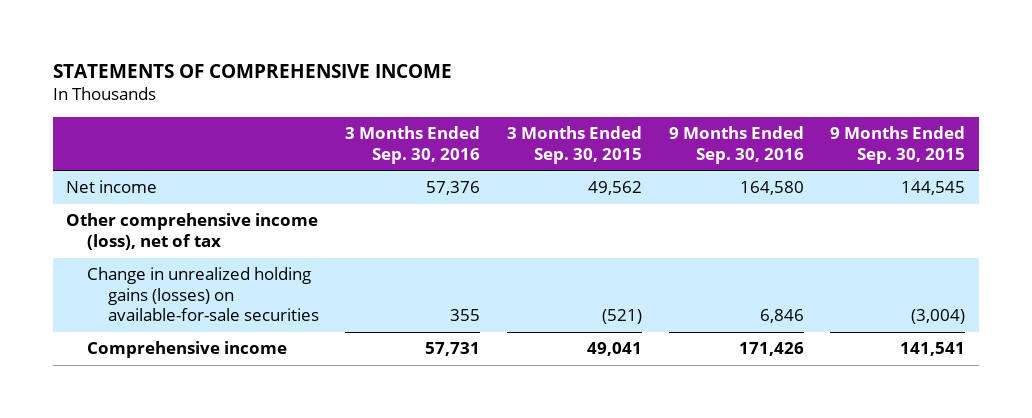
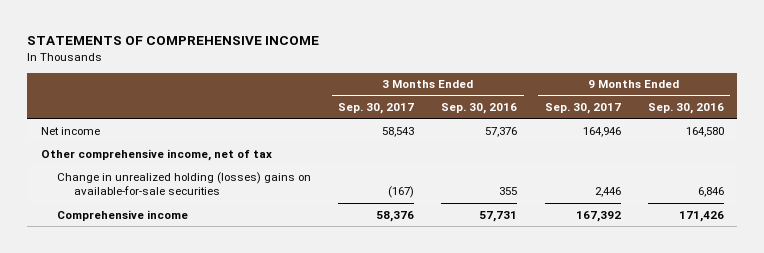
[507,126,643,164] 3 Months Ended Sep. 30, 2015 -> none
[830,126,966,164] 9 Months Ended Sep. 30, 2015 -> none
none -> [338,103,415,115] Sep. 30, 2017
none -> [544,103,621,115] Sep. 30, 2017
[66,213,319,250] Other comprehensive income (loss), net of tax -> [40,148,272,161] Other comprehensive income, net of tax
[87,267,319,322] Change in unrealized holding gains (losses) on available-for-sale securities -> [57,171,312,196] Change in unrealized holding (losses) gains on available-for-sale securities

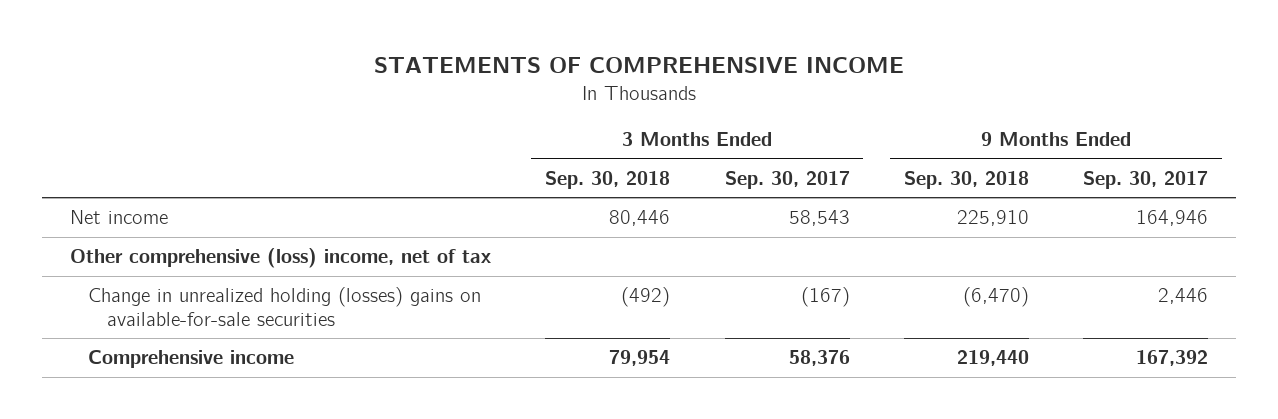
[441,103,518,115] Sep. 30, 2016 -> none
[647,103,724,115] Sep. 30, 2016 -> none
none -> [545,171,671,190] Sep. 30, 2018
none -> [903,171,1029,190] Sep. 30, 2018
[40,148,272,161] Other comprehensive income, net of tax -> [69,248,491,269] Other comprehensive (loss) income, net of tax

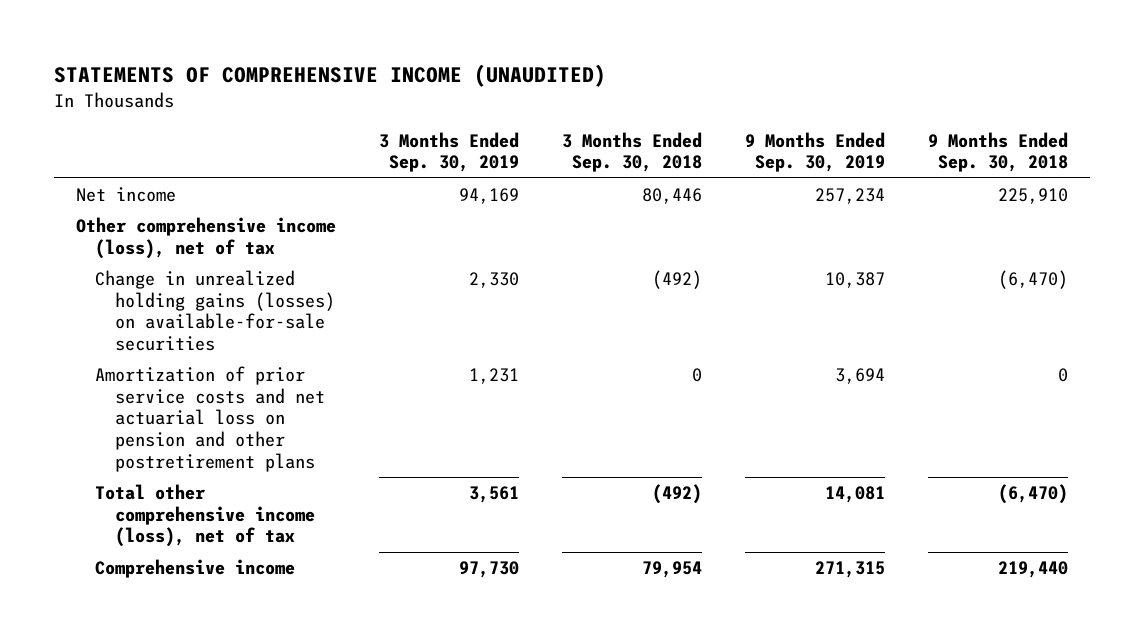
[374,57,905,74] STATEMENTS OF COMPREHENSIVE INCOME -> [53,64,606,88] STATEMENTS OF COMPREHENSIVE INCOME (UNAUDITED)
[724,171,850,190] Sep. 30, 2017 -> none
[1083,171,1209,190] Sep. 30, 2017 -> none
none -> [378,131,519,173] 3 Months Ended Sep. 30, 2019
none -> [744,131,885,173] 9 Months Ended Sep. 30, 2019
[69,248,491,269] Other comprehensive (loss) income, net of tax -> [75,217,336,259] Other comprehensive income (loss), net of tax
[88,287,482,326] Change in unrealized holding (losses) gains on available-for-sale securities -> [95,270,335,352] Change in unrealized holding gains (losses) on available-for-sale securities
none -> [95,366,325,472] Amortization of prior service costs and net actuarial loss on pension and other postretirement plans
none -> [95,484,315,548] Total other comprehensive income (loss), net of tax

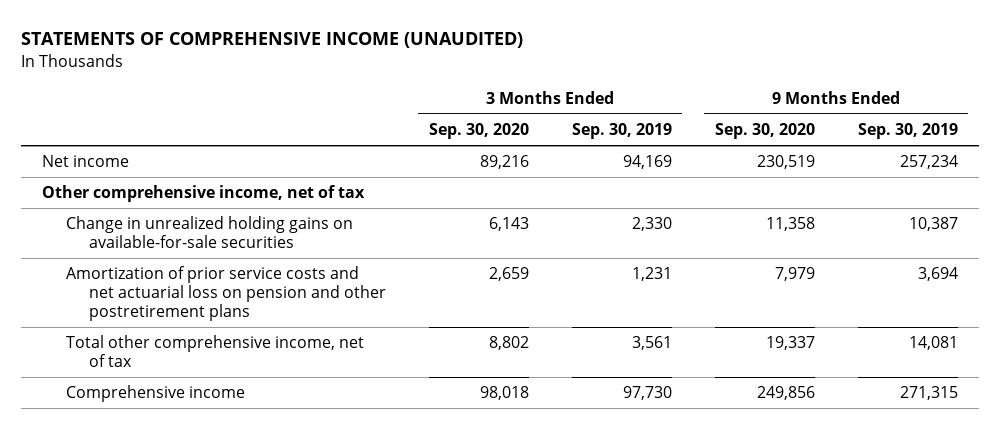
[561,131,702,173] 3 Months Ended Sep. 30, 2018 -> none
[928,131,1069,173] 9 Months Ended Sep. 30, 2018 -> none
none -> [428,123,529,140] Sep. 30, 2020
none -> [714,123,815,140] Sep. 30, 2020
[75,217,336,259] Other comprehensive income (loss), net of tax -> [42,185,366,203] Other comprehensive income, net of tax
[95,270,335,352] Change in unrealized holding gains (losses) on available-for-sale securities -> [65,216,353,249] Change in unrealized holding gains on available-for-sale securities
[95,484,315,548] Total other comprehensive income (loss), net of tax -> [65,335,364,368] Total other comprehensive income, net of tax

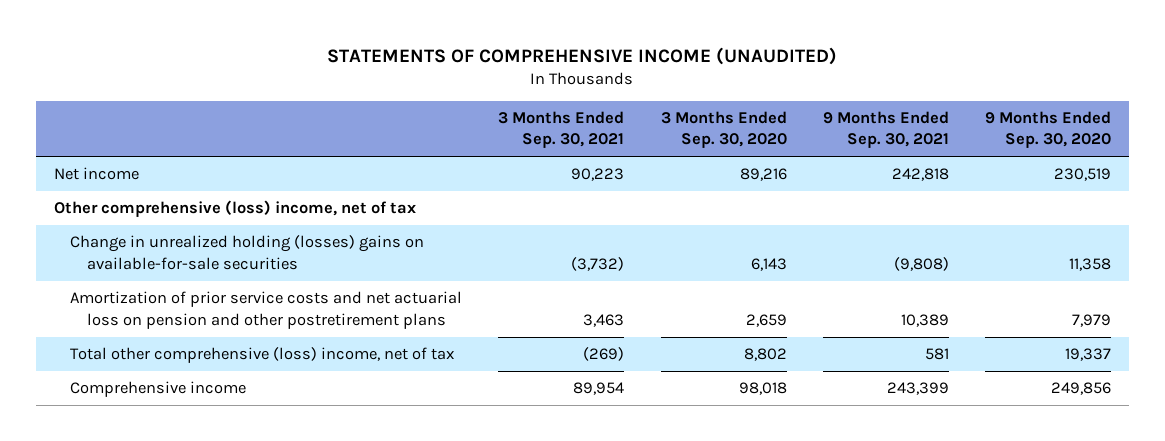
[571,123,672,140] Sep. 30, 2019 -> none
[857,123,958,140] Sep. 30, 2019 -> none
none -> [498,111,625,149] 3 Months Ended Sep. 30, 2021
none -> [822,111,949,149] 9 Months Ended Sep. 30, 2021
[42,185,366,203] Other comprehensive income, net of tax -> [54,200,417,218] Other comprehensive (loss) income, net of tax
[65,216,353,249] Change in unrealized holding gains on available-for-sale securities -> [70,235,425,270] Change in unrealized holding (losses) gains on available-for-sale securities
[65,335,364,368] Total other comprehensive income, net of tax -> [70,347,455,364] Total other comprehensive (loss) income, net of tax

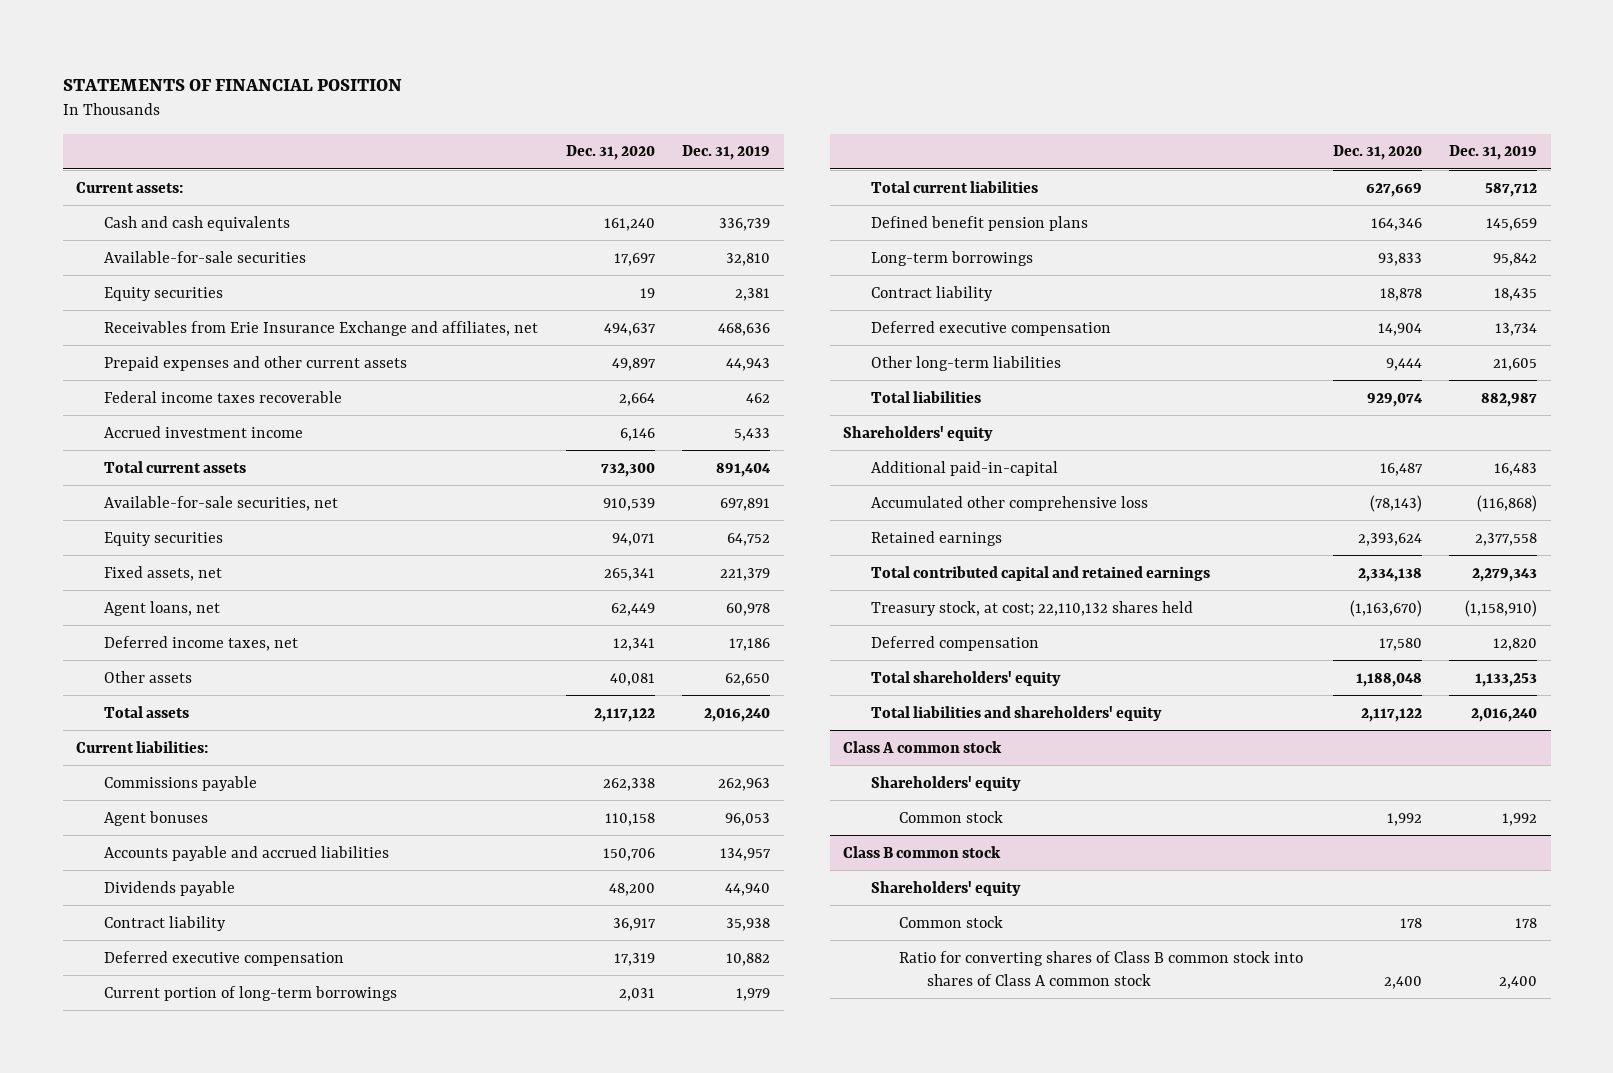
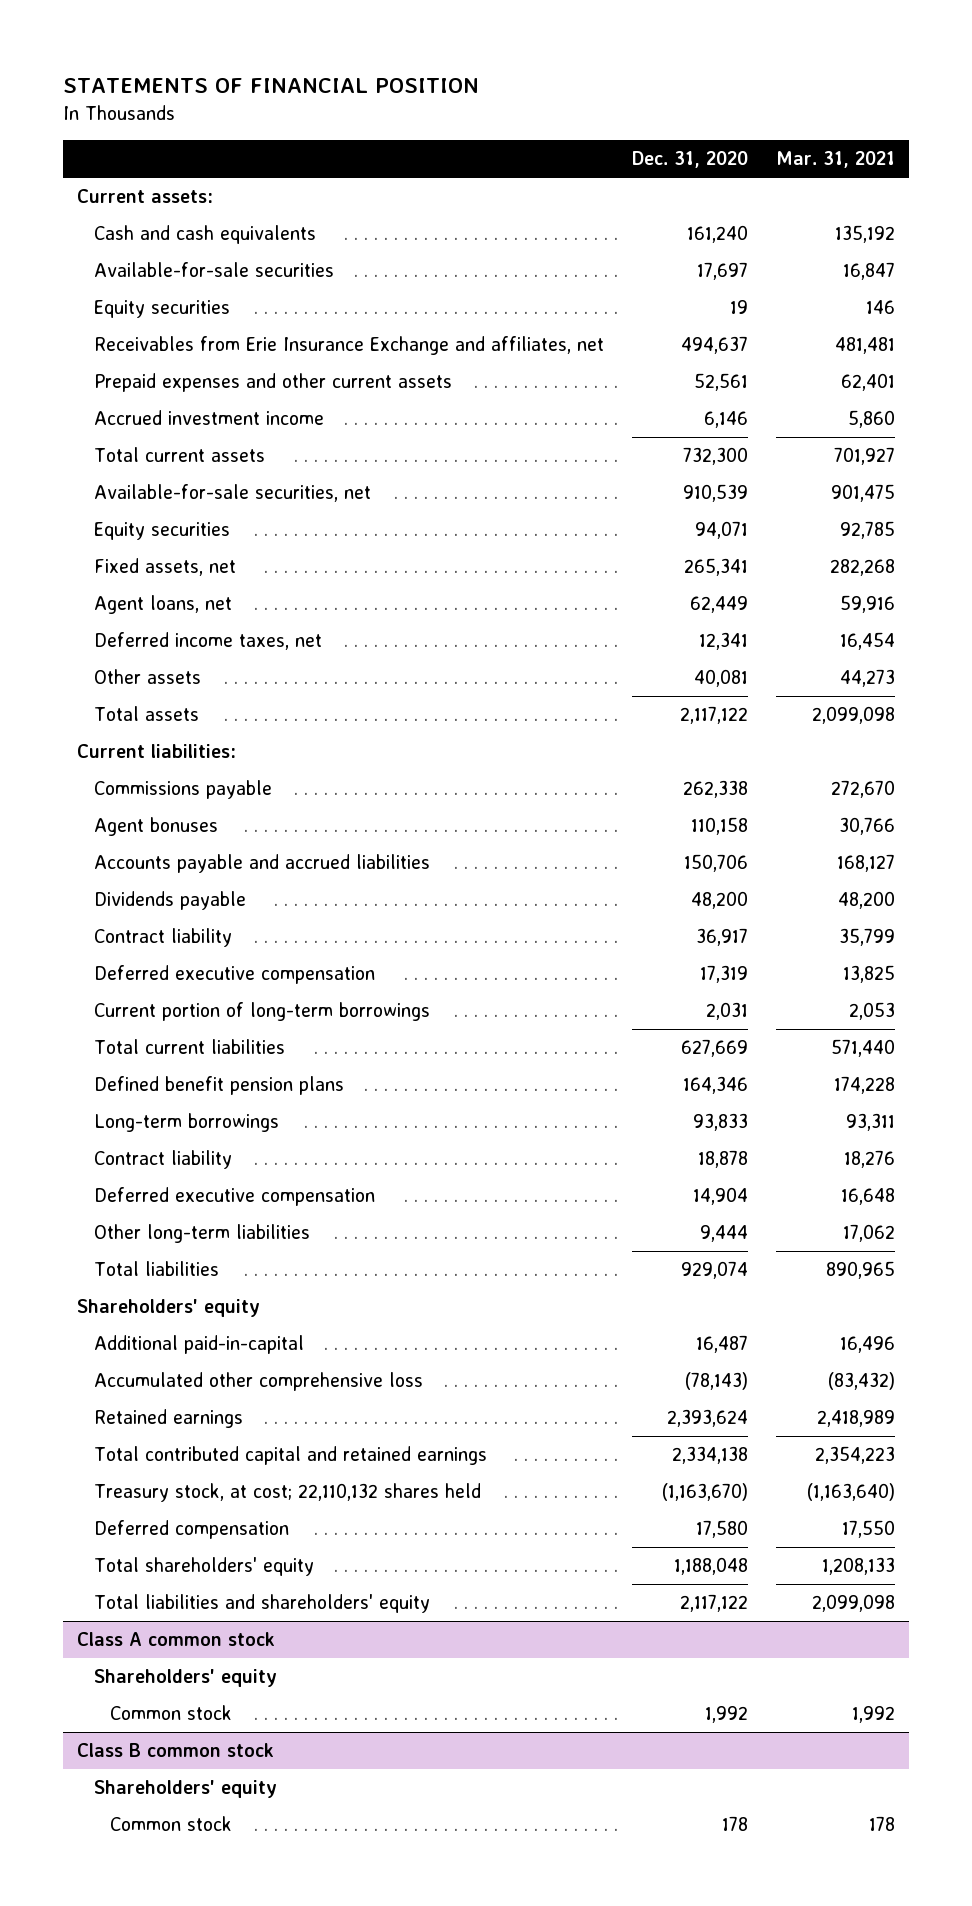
[682,145,771,161] Dec. 31, 2019 -> none
none -> [775,151,895,169] Mar. 31, 2021
[104,390,343,403] Federal income taxes recoverable -> none
[611,357,656,371] 49,897 -> [693,373,748,392] 52,561
[899,950,1304,987] Ratio for converting shares of Class B common stock into shares of Class A common stock -> none

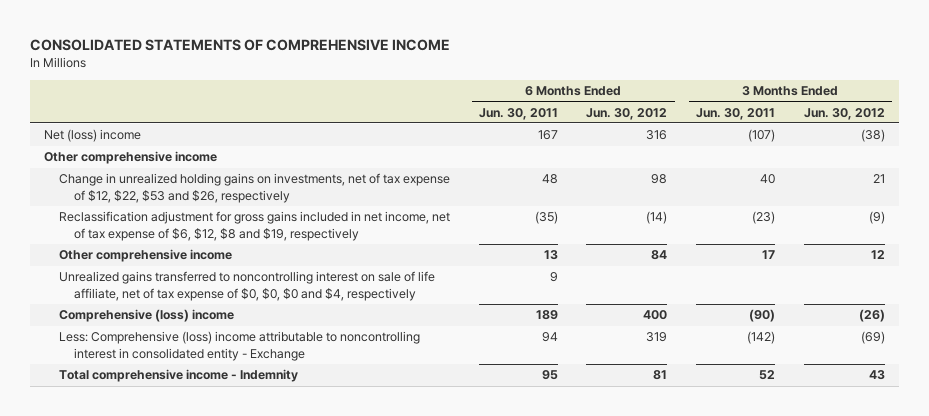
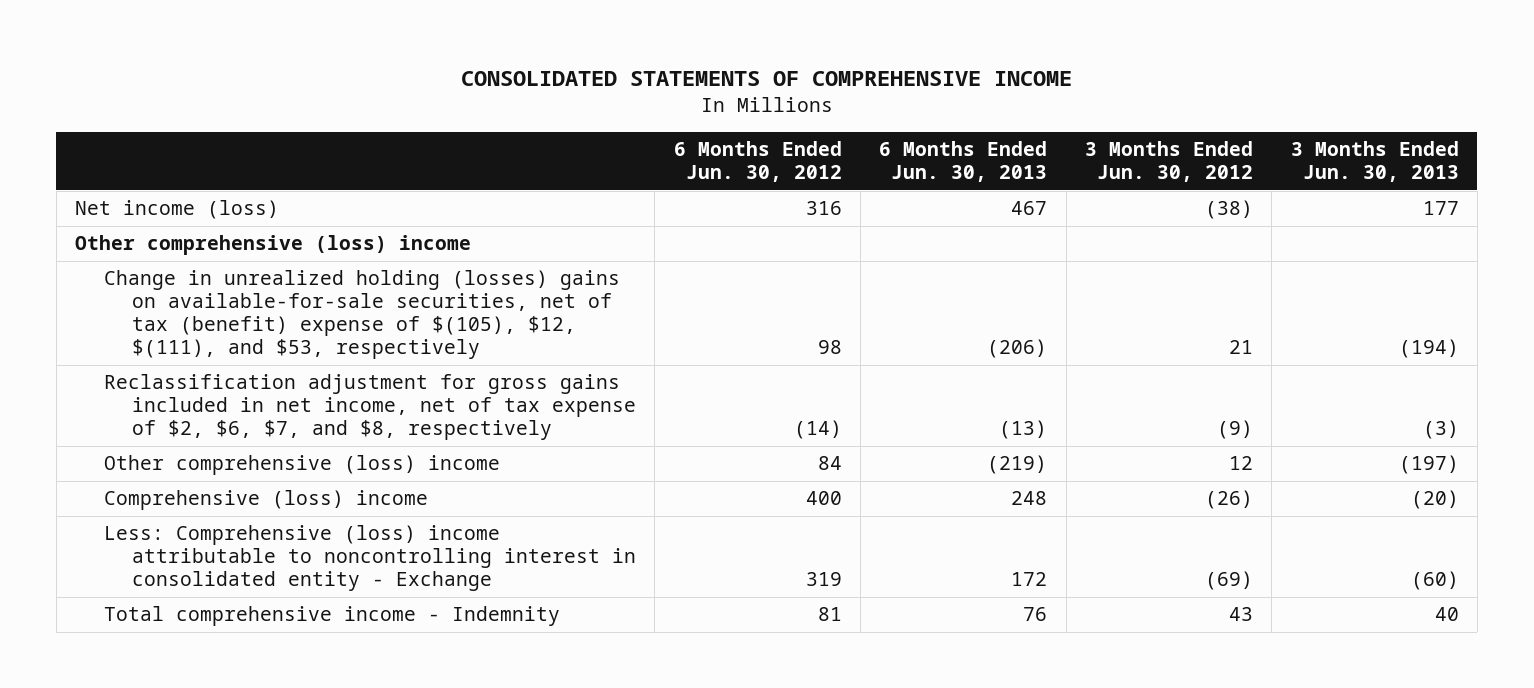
[478,107,558,120] Jun. 30, 2011 -> none
[696,107,776,120] Jun. 30, 2011 -> none
none -> [879,141,1048,183] 6 Months Ended Jun. 30, 2013
none -> [1290,141,1459,183] 3 Months Ended Jun. 30, 2013
[59,271,436,301] Unrealized gains transferred to noncontrolling interest on sale of life affiliate, net of tax expense of $0, $0, $0 and $4, respectively -> none
[44,129,142,143] Net (loss) income -> [75,200,280,220] Net income (loss)
[44,151,218,165] Other comprehensive income -> [75,235,472,256] Other comprehensive (loss) income
[59,173,451,203] Change in unrealized holding gains on investments, net of tax expense of $12, $22, $53 and $26, respectively -> [103,270,620,360] Change in unrealized holding (losses) gains on available-for-sale securities, net of tax (benefit) expense of $(105), $12, $(111), and $53, respectively
[59,211,451,241] Reclassification adjustment for gross gains included in net income, net of tax expense of $6, $12, $8 and $19, respectively -> [103,374,636,441] Reclassification adjustment for gross gains included in net income, net of tax expense of $2, $6, $7, and $8, respectively
[59,249,233,263] Other comprehensive income -> [103,455,500,476] Other comprehensive (loss) income

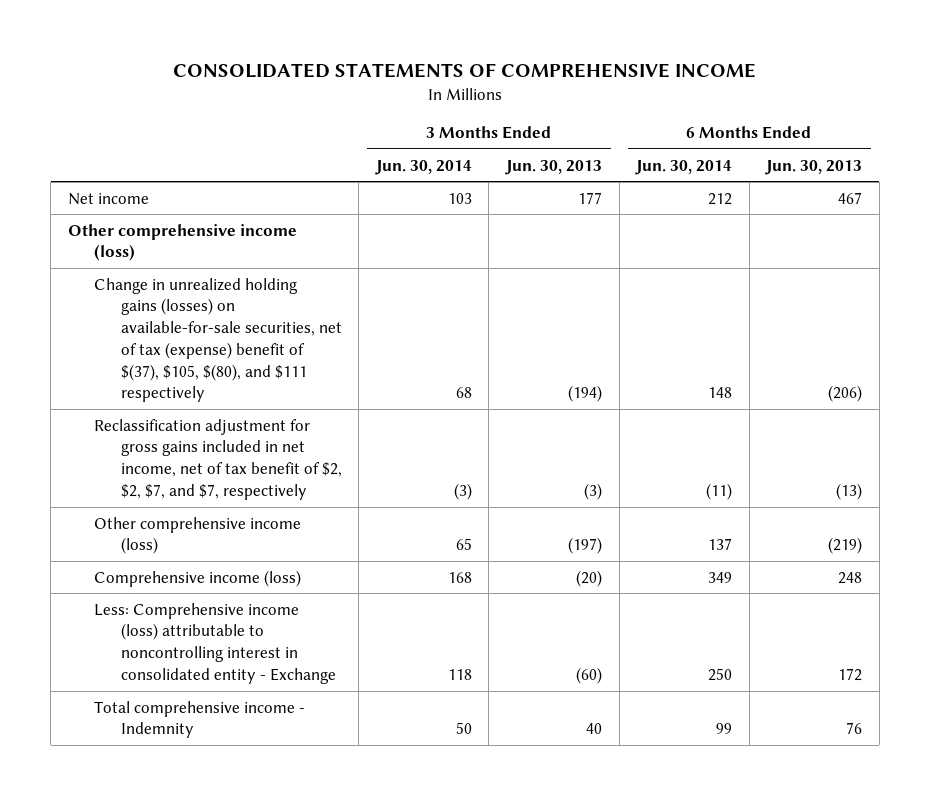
[673,141,842,183] 6 Months Ended Jun. 30, 2012 -> none
[1084,141,1253,183] 3 Months Ended Jun. 30, 2012 -> none
none -> [374,159,472,175] Jun. 30, 2014
none -> [635,159,733,175] Jun. 30, 2014
[75,200,280,220] Net income (loss) -> [67,192,149,205] Net income
[75,235,472,256] Other comprehensive (loss) income -> [67,223,297,262] Other comprehensive income (loss)
[103,270,620,360] Change in unrealized holding (losses) gains on available-for-sale securities, net of tax (benefit) expense of $(105), $12, $(111), and $53, respectively -> [94,277,342,403] Change in unrealized holding gains (losses) on available-for-sale securities, net of tax (expense) benefit of $(37), $105, $(80), and $111 respectively
[103,374,636,441] Reclassification adjustment for gross gains included in net income, net of tax expense of $2, $6, $7, and $8, respectively -> [94,418,342,500] Reclassification adjustment for gross gains included in net income, net of tax benefit of $2, $2, $7, and $7, respectively
[103,455,500,476] Other comprehensive (loss) income -> [94,516,302,555] Other comprehensive income (loss)
[103,490,428,511] Comprehensive (loss) income -> [94,569,302,587] Comprehensive income (loss)
[103,525,636,592] Less: Comprehensive (loss) income attributable to noncontrolling interest in consolidated entity - Exchange -> [94,602,336,684] Less: Comprehensive income (loss) attributable to noncontrolling interest in consolidated entity - Exchange

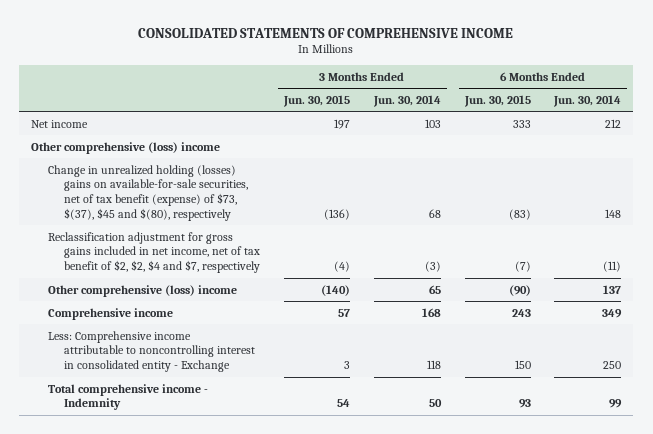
[505,159,603,175] Jun. 30, 2013 -> none
[765,159,863,175] Jun. 30, 2013 -> none
none -> [282,94,350,107] Jun. 30, 2015
none -> [463,94,531,107] Jun. 30, 2015
[67,223,297,262] Other comprehensive income (loss) -> [31,141,221,154] Other comprehensive (loss) income
[94,277,342,403] Change in unrealized holding gains (losses) on available-for-sale securities, net of tax (expense) benefit of $(37), $105, $(80), and $111 respectively -> [47,164,249,221] Change in unrealized holding (losses) gains on available-for-sale securities, net of tax benefit (expense) of $73, $(37), $45 and $(80), respectively
[94,418,342,500] Reclassification adjustment for gross gains included in net income, net of tax benefit of $2, $2, $7, and $7, respectively -> [47,231,261,273] Reclassification adjustment for gross gains included in net income, net of tax benefit of $2, $2, $4 and $7, respectively
[94,516,302,555] Other comprehensive income (loss) -> [47,284,237,297] Other comprehensive (loss) income
[94,569,302,587] Comprehensive income (loss) -> [47,307,173,320] Comprehensive income
[94,602,336,684] Less: Comprehensive income (loss) attributable to noncontrolling interest in consolidated entity - Exchange -> [47,330,256,372] Less: Comprehensive income attributable to noncontrolling interest in consolidated entity - Exchange

